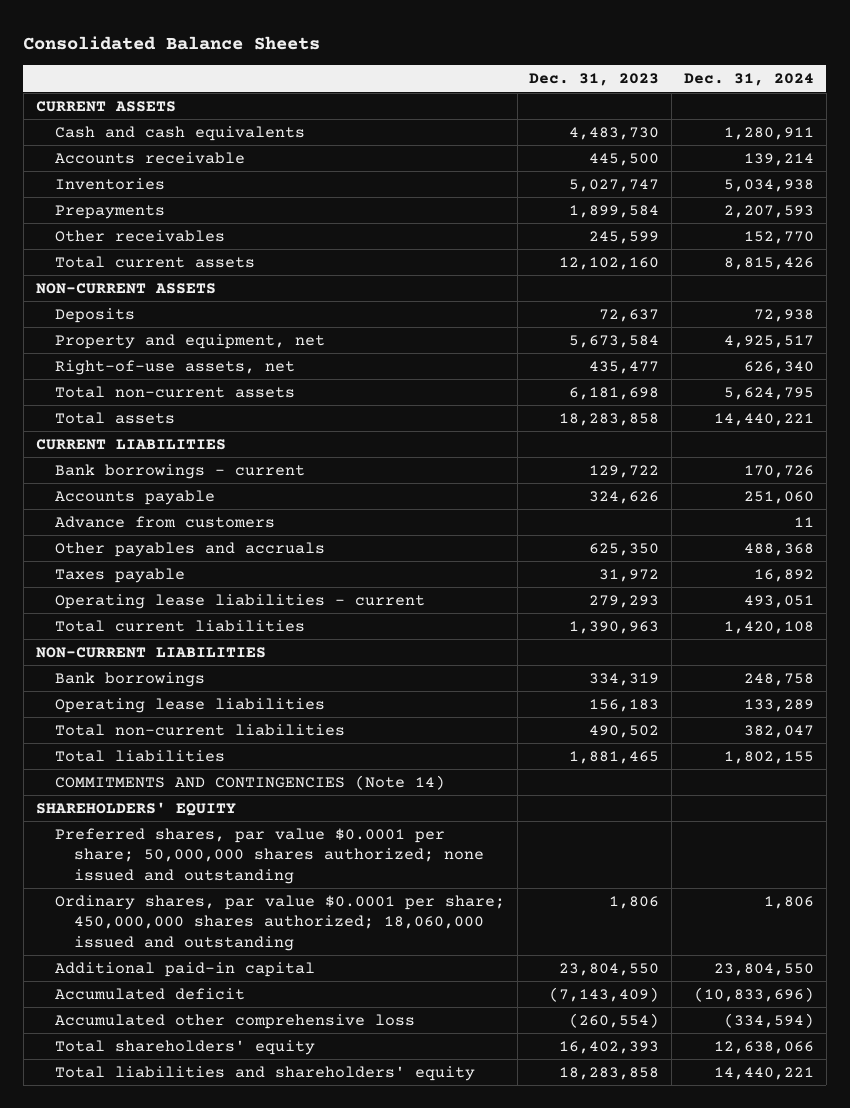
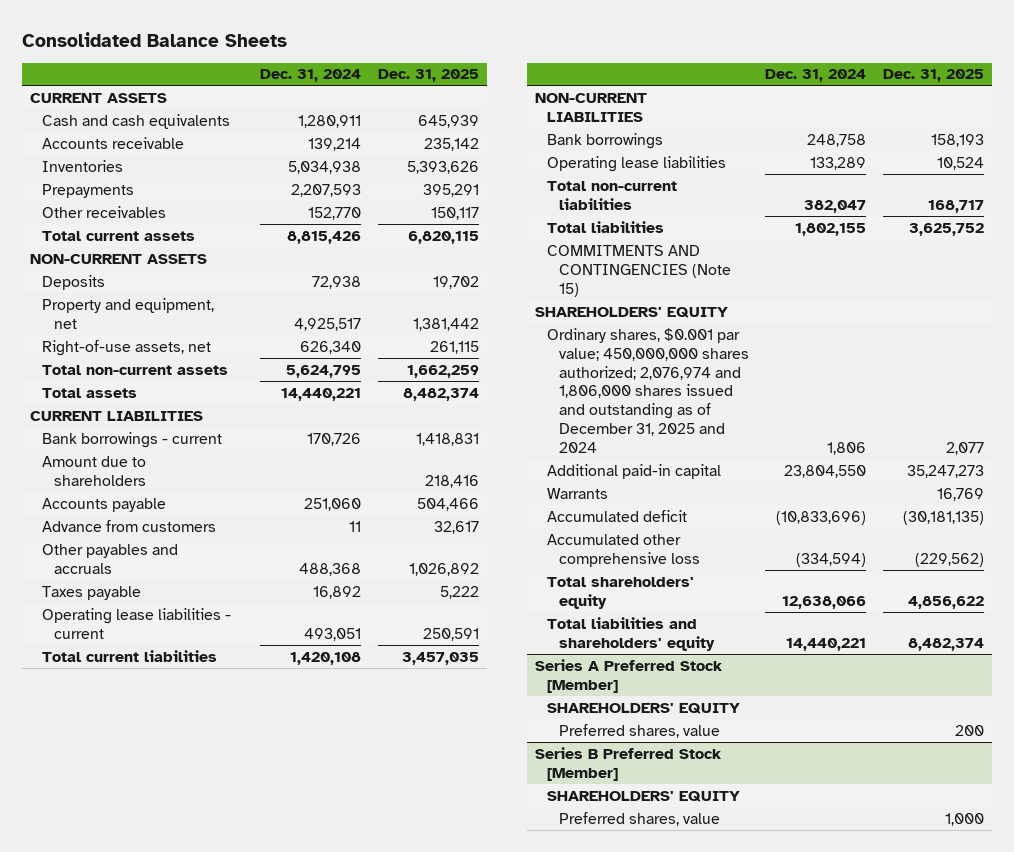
[529,73,660,87] Dec. 31, 2023 -> none
none -> [377,69,479,83] Dec. 31, 2025
none -> [41,455,146,486] Amount due to shareholders
[55,774,446,790] COMMITMENTS AND CONTINGENCIES (Note 14) -> [546,244,731,297] COMMITMENTS AND CONTINGENCIES (Note 15)
[55,827,485,884] Preferred shares, par value $0.0001 per share; 50,000,000 shares authorized; none issued and outstanding -> none
[55,894,506,951] Ordinary shares, par value $0.0001 per share; 450,000,000 shares authorized; 18,060,000 issued and outstanding -> [546,327,749,453] Ordinary shares, $0.001 par value; 450,000,000 shares authorized; 2,076,974 and 1,806,000 shares issued and outstanding as of December 31, 2025 and 2024
none -> [546,487,608,499] Warrants
none -> [534,658,723,693] Series A Preferred Stock [Member]
none -> [546,702,740,714] SHAREHOLDERS' EQUITY
none -> [558,723,720,738] Preferred shares, value
none -> [534,746,722,781] Series B Preferred Stock [Member]
none -> [546,790,740,802] SHAREHOLDERS' EQUITY
none -> [558,811,720,826] Preferred shares, value

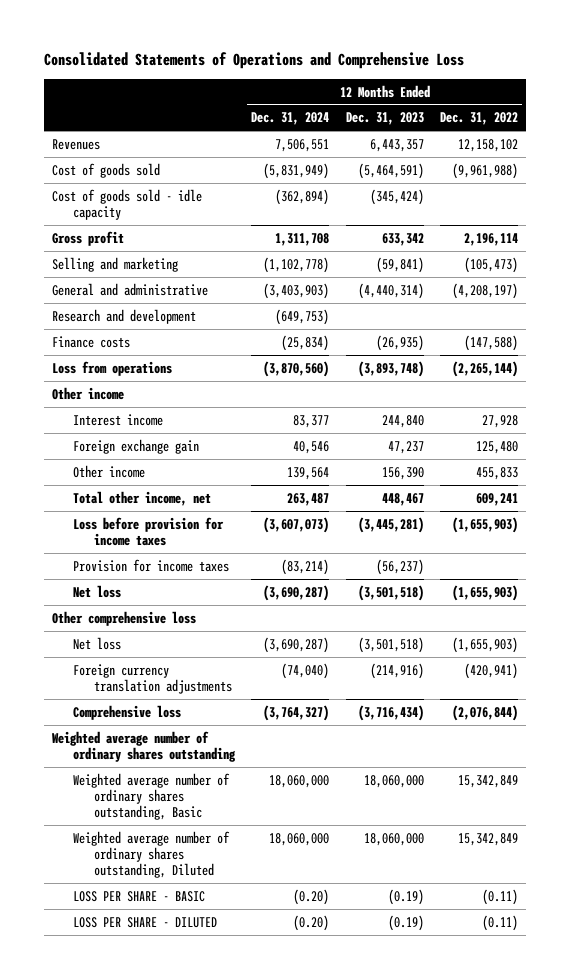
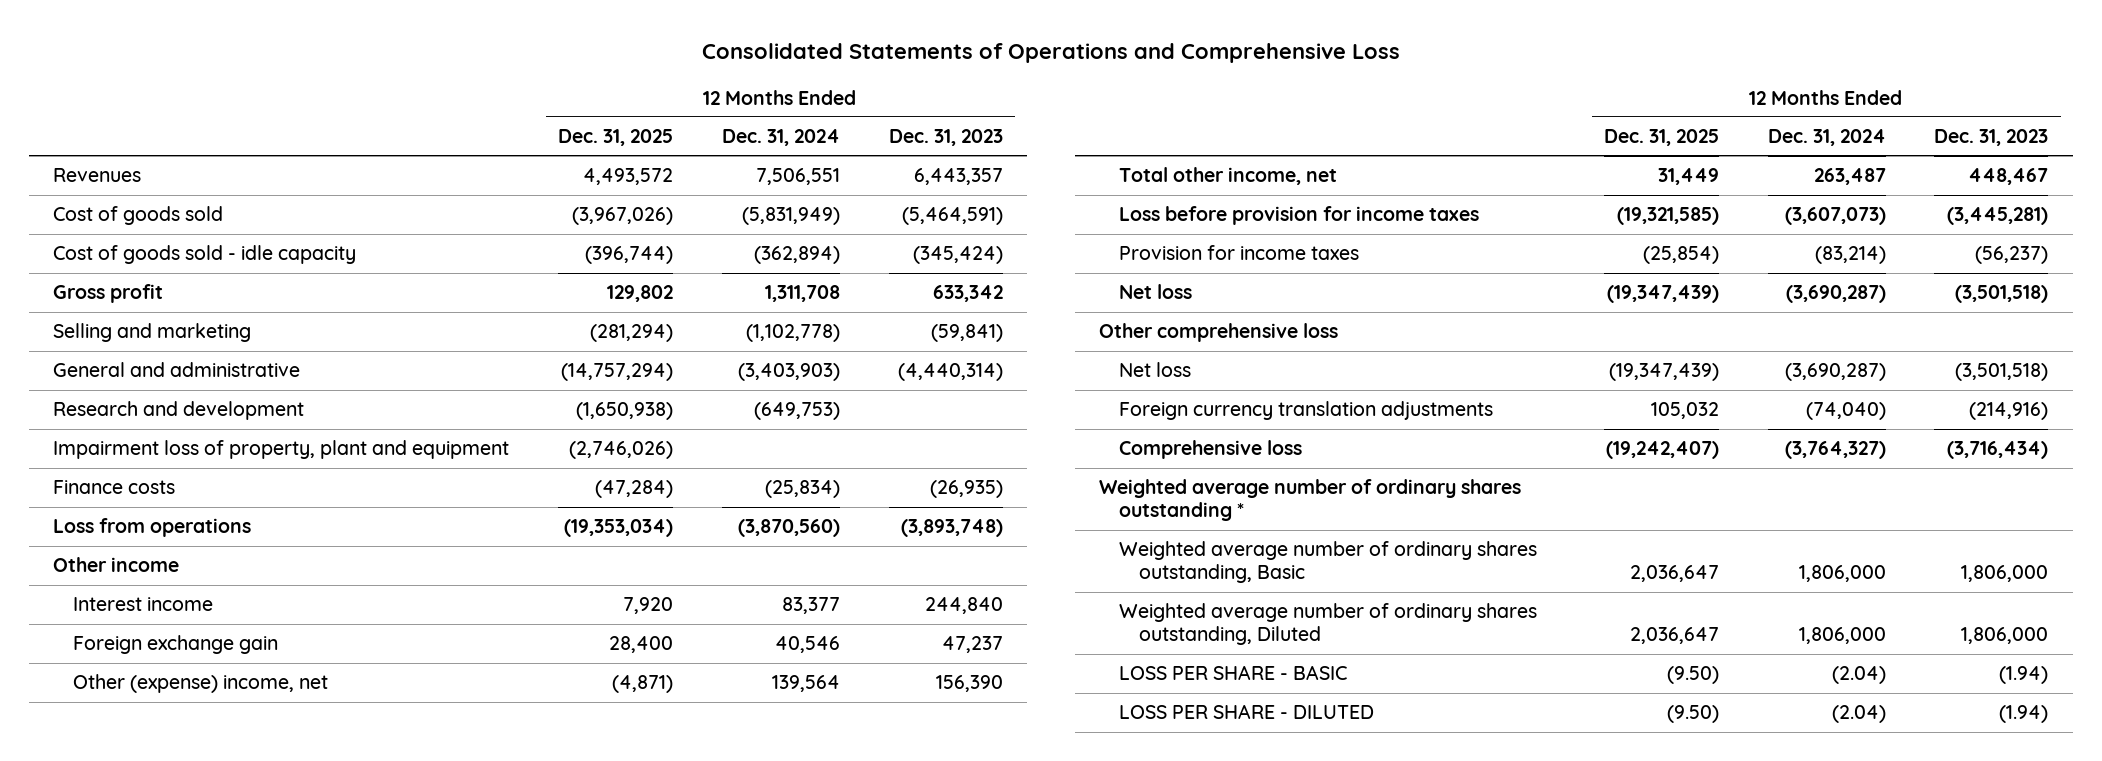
[439,112,518,126] Dec. 31, 2022 -> none
none -> [558,129,674,147] Dec. 31, 2025
none -> [53,440,510,460] Impairment loss of property, plant and equipment
[72,464,145,478] Other income -> [73,674,329,694] Other (expense) income, net
[51,730,236,762] Weighted average number of ordinary shares outstanding -> [1099,479,1522,522] Weighted average number of ordinary shares outstanding *
[269,774,330,788] 18,060,000 -> [1798,565,1886,583] 1,806,000
[363,774,424,788] 18,060,000 -> [1961,565,2049,583] 1,806,000
[269,832,330,846] 18,060,000 -> [1798,627,1886,645] 1,806,000
[363,832,424,846] 18,060,000 -> [1961,627,2049,645] 1,806,000
[293,888,330,905] (0.20) -> [1831,666,1886,685] (2.04)
[387,888,424,905] (0.19) -> [1999,666,2049,685] (1.94)
[293,914,330,931] (0.20) -> [1831,705,1886,724] (2.04)
[387,914,424,931] (0.19) -> [1999,705,2049,724] (1.94)

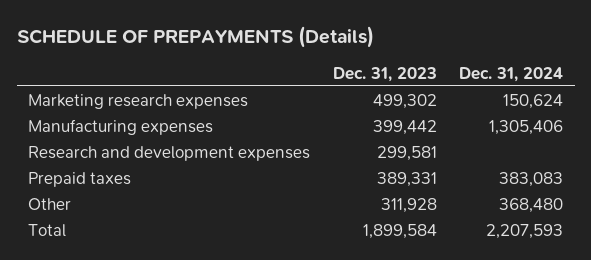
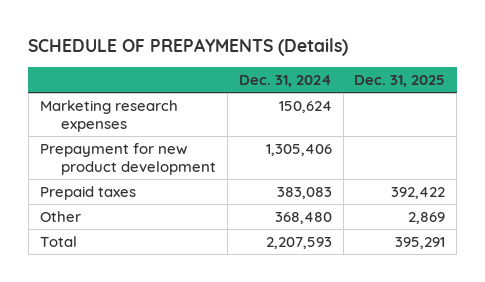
[332,66,437,82] Dec. 31, 2023 -> none
none -> [354,75,446,88] Dec. 31, 2025
[28,145,311,161] Research and development expenses -> none
[28,118,214,135] Manufacturing expenses -> [39,142,217,176] Prepayment for new product development

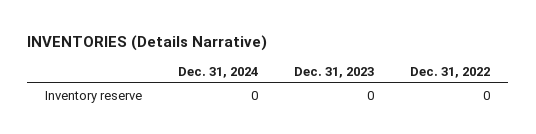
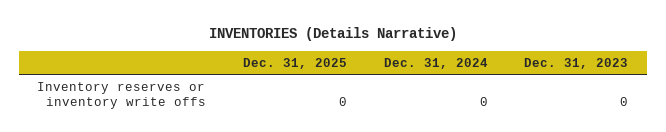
[410,67,491,79] Dec. 31, 2022 -> none
none -> [243,57,348,69] Dec. 31, 2025
[45,90,143,103] Inventory reserve -> [37,81,207,109] Inventory reserves or inventory write offs

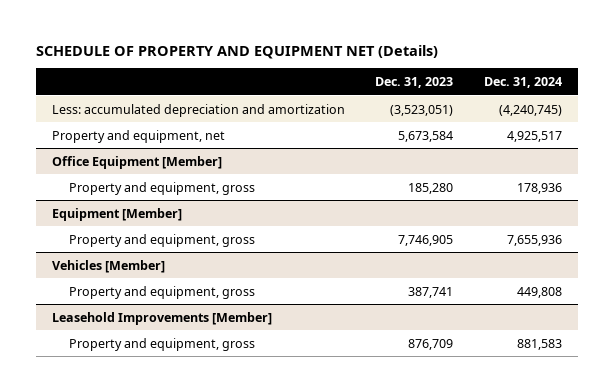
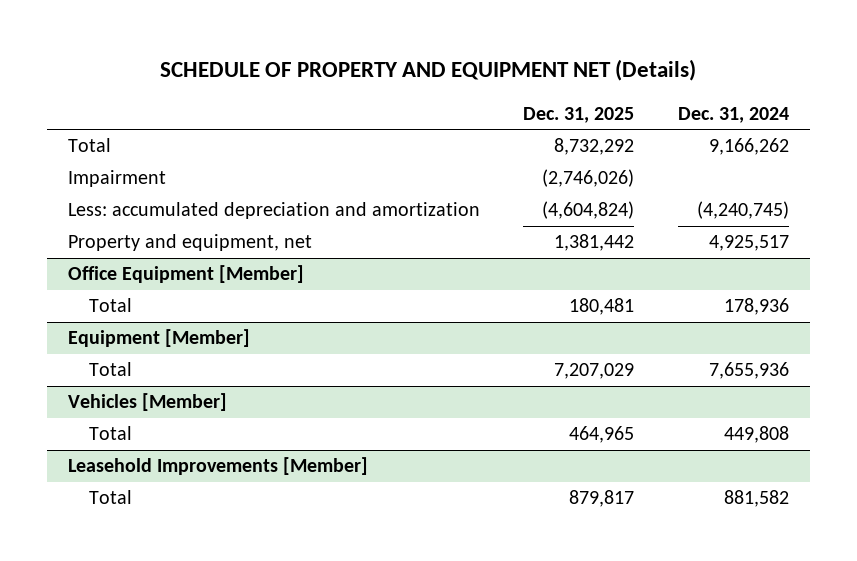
[375,76,454,88] Dec. 31, 2023 -> none
none -> [523,106,635,123] Dec. 31, 2025
none -> [68,138,112,153] Total
none -> [68,170,167,188] Impairment
[69,181,256,195] Property and equipment, gross -> [88,298,132,313] Total
[69,233,256,247] Property and equipment, gross -> [88,362,132,377] Total
[69,285,256,299] Property and equipment, gross -> [88,426,132,441] Total
[69,337,256,351] Property and equipment, gross -> none
none -> [88,490,132,505] Total

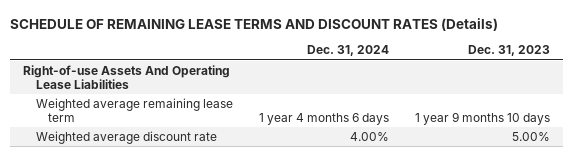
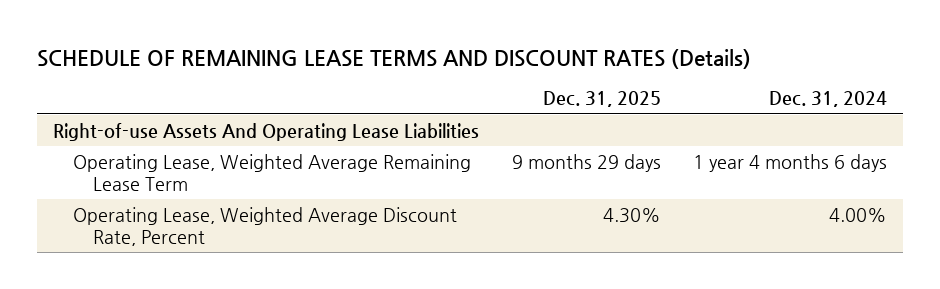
[467,45,550,57] Dec. 31, 2023 -> none
none -> [542,91,661,108] Dec. 31, 2025
[35,97,233,122] Weighted average remaining lease term -> [72,153,471,191] Operating Lease, Weighted Average Remaining Lease Term
[35,130,217,144] Weighted average discount rate -> [72,206,457,246] Operating Lease, Weighted Average Discount Rate, Percent

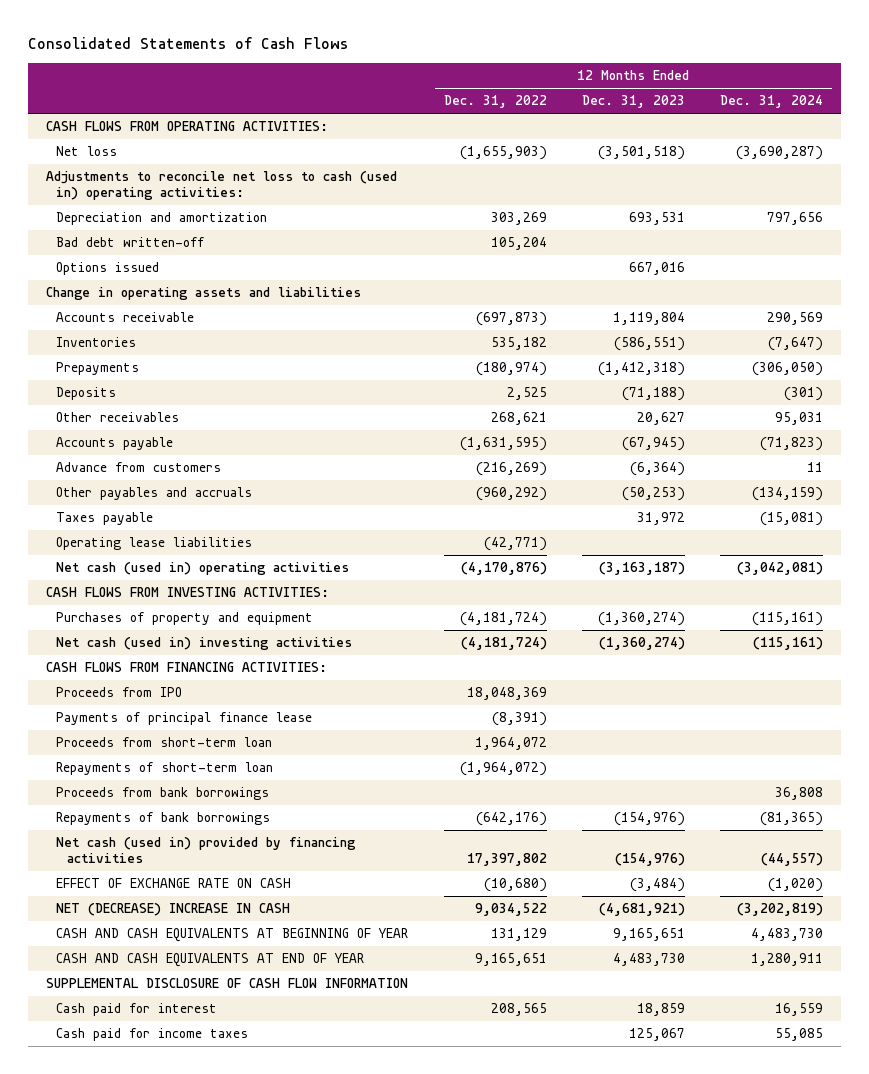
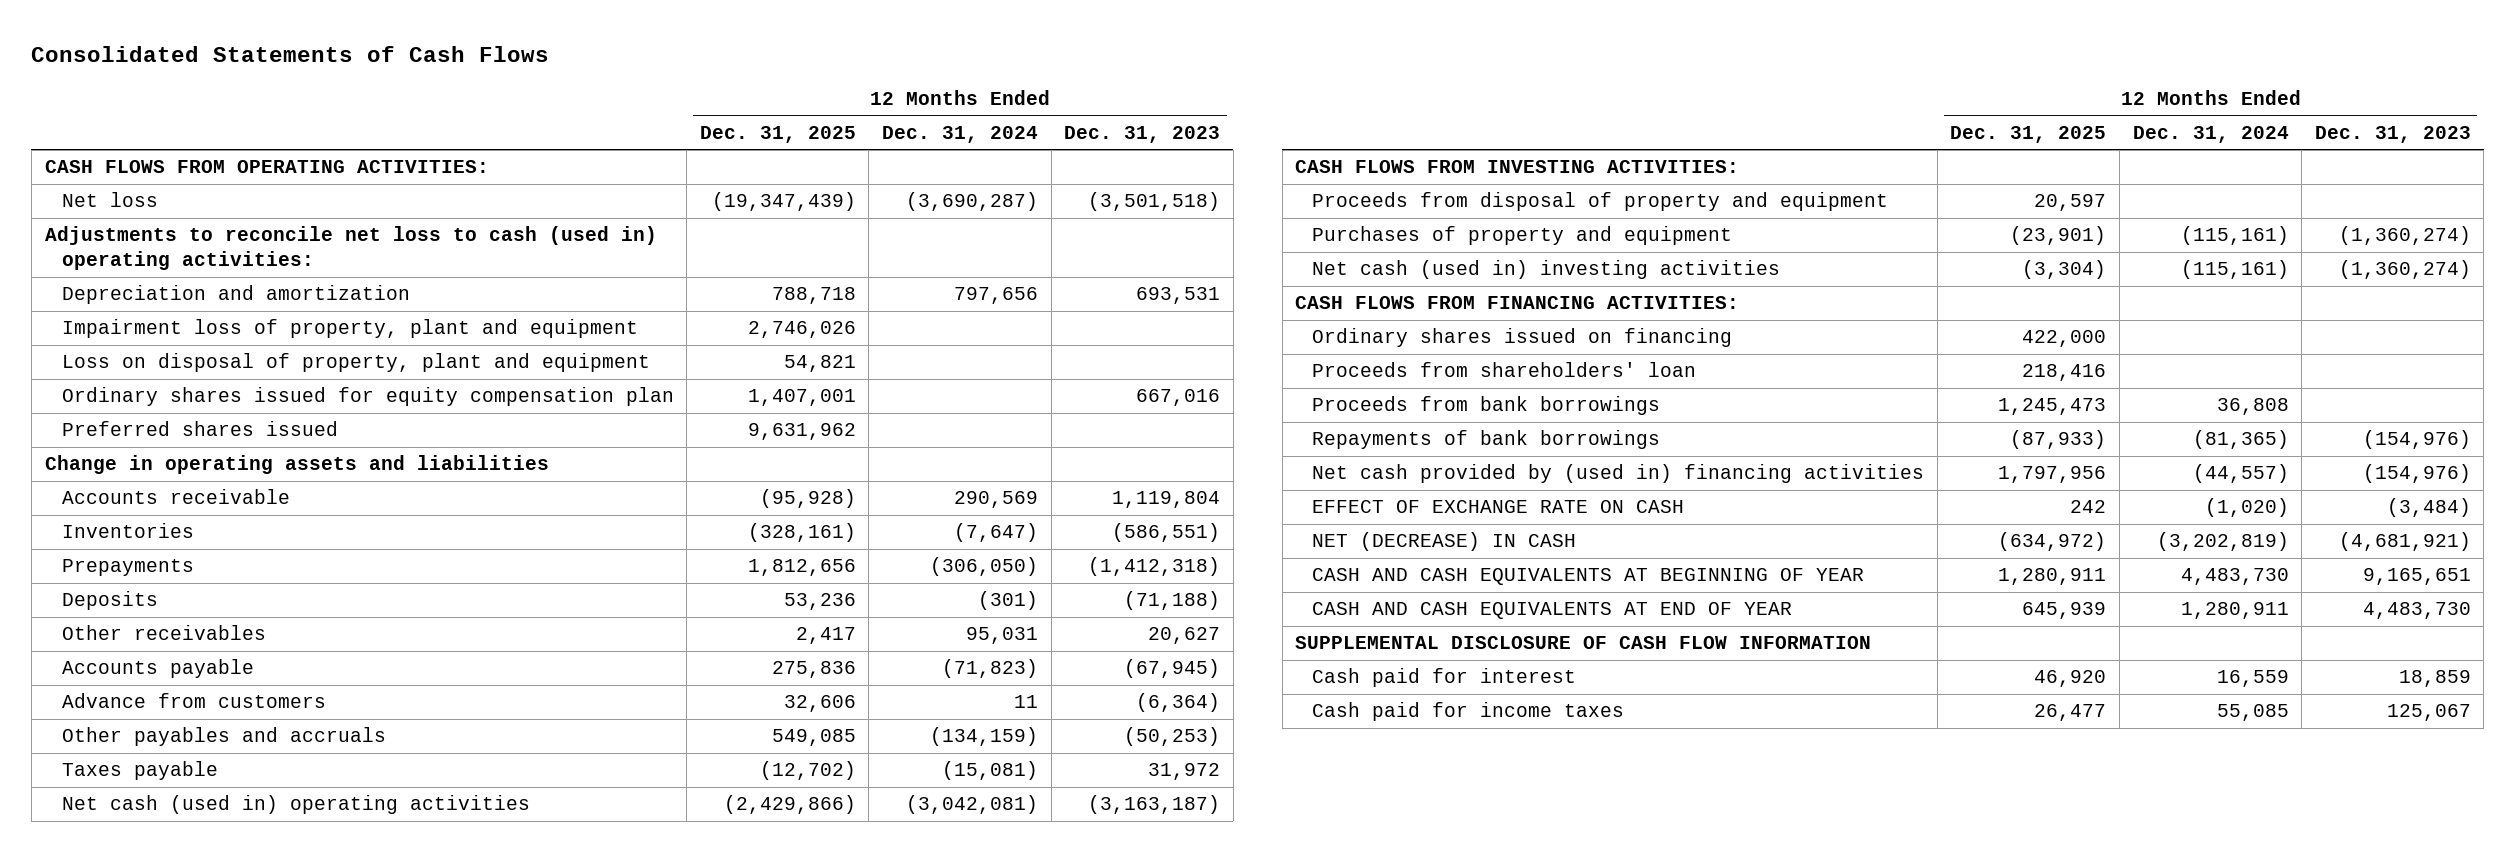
[443,95,547,109] Dec. 31, 2022 -> none
none -> [699,125,856,143] Dec. 31, 2025
[56,237,205,248] Bad debt written-off -> none
none -> [61,319,638,339] Impairment loss of property, plant and equipment
none -> [61,353,650,373] Loss on disposal of property, plant and equipment
[56,262,160,276] Options issued -> [61,387,674,407] Ordinary shares issued for equity compensation plan
none -> [61,421,338,437] Preferred shares issued
[56,537,253,551] Operating lease liabilities -> none
none -> [1312,192,1889,212] Proceeds from disposal of property and equipment
[56,687,183,698] Proceeds from IPO -> none
[56,712,313,726] Payments of principal finance lease -> none
[56,762,274,776] Repayments of short-term loan -> none
none -> [1312,328,1733,348] Ordinary shares issued on financing
[56,737,273,748] Proceeds from short-term loan -> [1312,362,1697,378] Proceeds from shareholders' loan
[56,837,357,864] Net cash (used in) provided by financing activities -> [1312,464,1925,484] Net cash provided by (used in) financing activities
[56,903,291,917] NET (DECREASE) INCREASE IN CASH -> [1312,532,1577,552] NET (DECREASE) IN CASH

